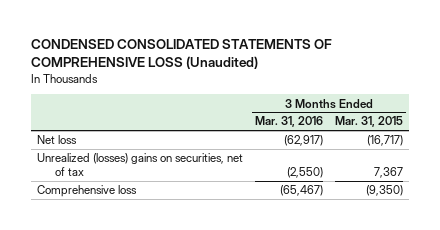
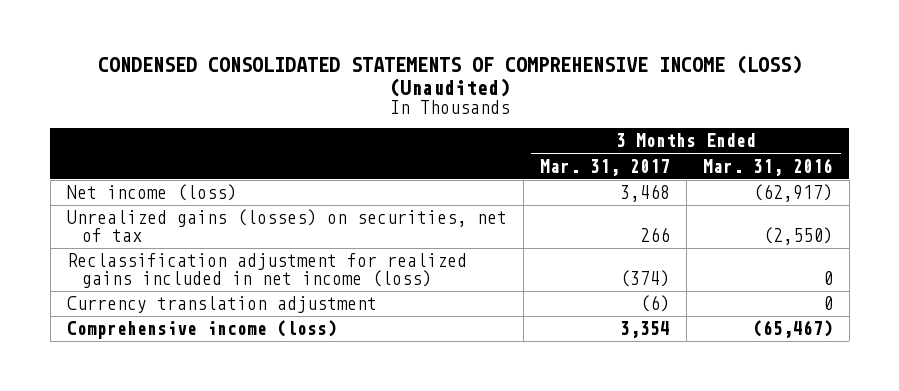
[31,39,333,70] CONDENSED CONSOLIDATED STATEMENTS OF COMPREHENSIVE LOSS (Unaudited) -> [97,55,802,97] CONDENSED CONSOLIDATED STATEMENTS OF COMPREHENSIVE INCOME (LOSS) (Unaudited)
[334,116,403,128] Mar. 31, 2015 -> none
none -> [539,158,670,176] Mar. 31, 2017
[37,135,78,145] Net loss -> [66,184,237,202] Net income (loss)
[37,153,244,177] Unrealized (losses) gains on securities, net of tax -> [66,209,507,243] Unrealized gains (losses) on securities, net of tax
none -> [66,253,467,289] Reclassification adjustment for realized gains included in net income (loss)
none -> [66,296,377,314] Currency translation adjustment
[37,185,138,198] Comprehensive loss -> [66,320,337,340] Comprehensive income (loss)

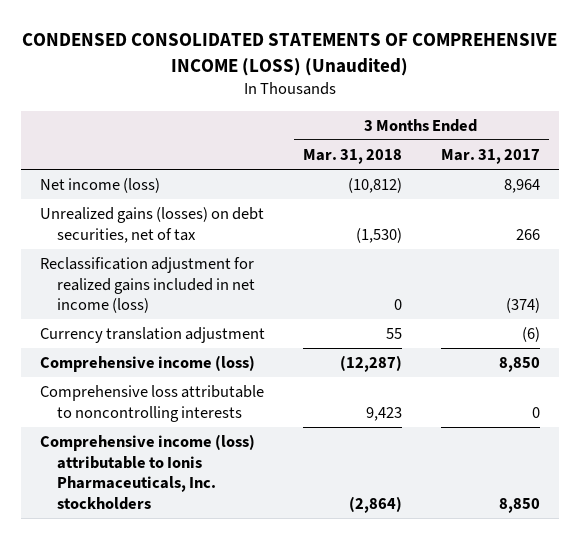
[702,157,833,176] Mar. 31, 2016 -> none
none -> [303,148,403,164] Mar. 31, 2018
[619,184,670,203] 3,468 -> [503,179,540,194] 8,964
[66,209,507,243] Unrealized gains (losses) on securities, net of tax -> [40,207,265,243] Unrealized gains (losses) on debt securities, net of tax
[619,321,670,339] 3,354 -> [498,357,540,373] 8,850
none -> [40,385,265,422] Comprehensive loss attributable to noncontrolling interests
none -> [40,434,256,510] Comprehensive income (loss) attributable to Ionis Pharmaceuticals, Inc. stockholders

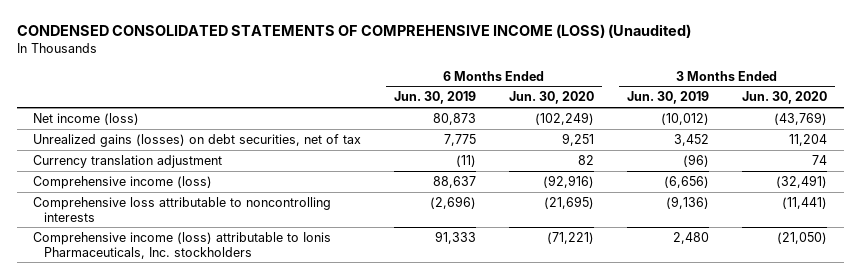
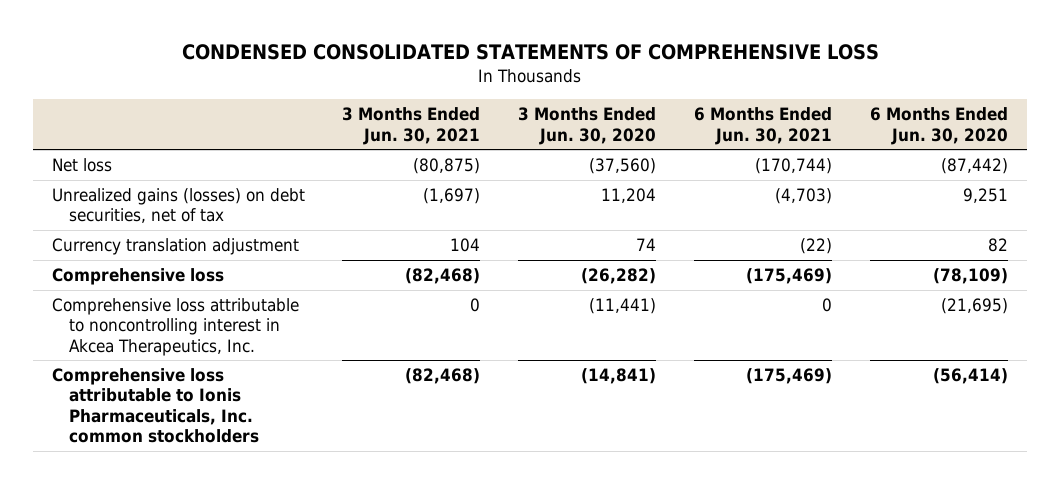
[16,24,691,39] CONDENSED CONSOLIDATED STATEMENTS OF COMPREHENSIVE INCOME (LOSS) (Unaudited) -> [181,44,879,61] CONDENSED CONSOLIDATED STATEMENTS OF COMPREHENSIVE LOSS
[394,91,477,105] Jun. 30, 2019 -> none
[627,91,710,105] Jun. 30, 2019 -> none
none -> [342,107,481,145] 3 Months Ended Jun. 30, 2021
none -> [694,107,833,145] 6 Months Ended Jun. 30, 2021
[33,112,140,125] Net income (loss) -> [51,158,112,173] Net loss
[535,111,595,125] (102,249) -> [941,158,1009,175] (87,442)
[774,111,828,125] (43,769) -> [589,158,657,175] (37,560)
[33,175,213,189] Comprehensive income (loss) -> [51,268,224,286] Comprehensive loss
[543,174,595,188] (92,916) -> [933,268,1009,285] (78,109)
[776,174,828,188] (32,491) -> [581,268,657,285] (26,282)
[33,196,332,222] Comprehensive loss attributable to noncontrolling interests -> [51,298,299,356] Comprehensive loss attributable to noncontrolling interest in Akcea Therapeutics, Inc.
[33,231,332,259] Comprehensive income (loss) attributable to Ionis Pharmaceuticals, Inc. stockholders -> [51,368,260,444] Comprehensive loss attributable to Ionis Pharmaceuticals, Inc. common stockholders
[547,231,595,244] (71,221) -> [933,368,1009,385] (56,414)
[777,231,828,244] (21,050) -> [581,368,657,385] (14,841)

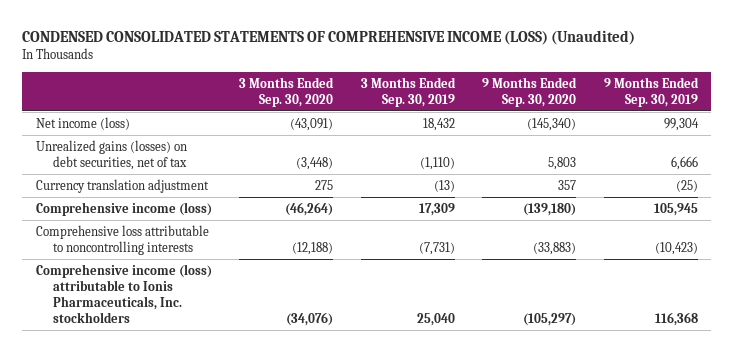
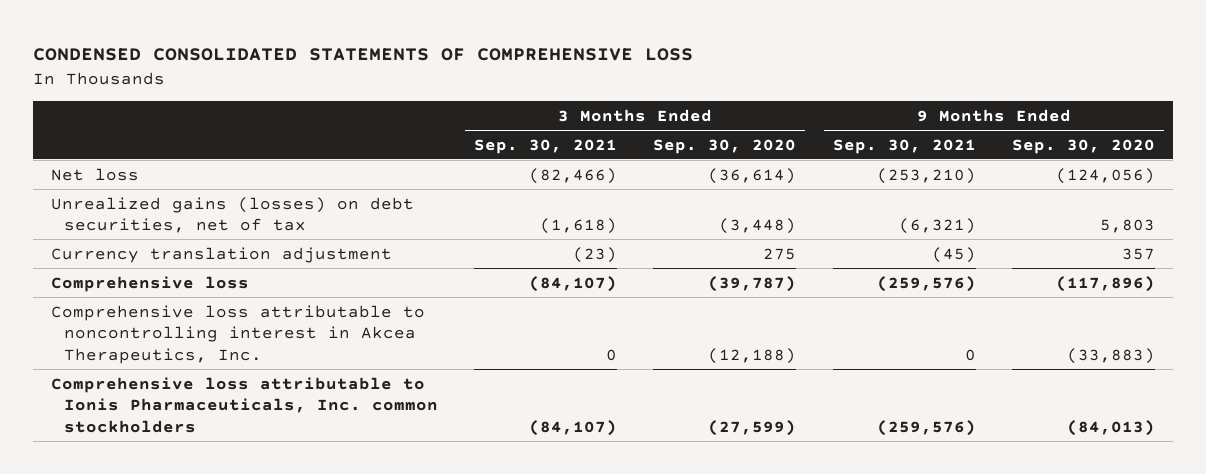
[22,30,636,46] CONDENSED CONSOLIDATED STATEMENTS OF COMPREHENSIVE INCOME (LOSS) (Unaudited) -> [33,48,694,62] CONDENSED CONSOLIDATED STATEMENTS OF COMPREHENSIVE LOSS
[360,76,456,107] 3 Months Ended Sep. 30, 2019 -> none
[603,76,699,107] 9 Months Ended Sep. 30, 2019 -> none
none -> [474,138,618,154] Sep. 30, 2021
none -> [832,138,976,154] Sep. 30, 2021
[35,116,130,130] Net income (loss) -> [51,167,140,181] Net loss
[290,117,334,131] (43,091) -> [708,167,797,184] (36,614)
[527,117,577,131] (145,340) -> [1055,167,1155,184] (124,056)
[35,201,212,216] Comprehensive income (loss) -> [51,275,250,292] Comprehensive loss
[285,201,334,216] (46,264) -> [708,275,797,292] (39,787)
[523,202,577,216] (139,180) -> [1055,275,1155,292] (117,896)
[35,224,209,255] Comprehensive loss attributable to noncontrolling interests -> [51,304,426,364] Comprehensive loss attributable to noncontrolling interest in Akcea Therapeutics, Inc.
[35,263,212,323] Comprehensive income (loss) attributable to Ionis Pharmaceuticals, Inc. stockholders -> [51,376,439,433] Comprehensive loss attributable to Ionis Pharmaceuticals, Inc. common stockholders
[286,311,334,326] (34,076) -> [708,419,797,436] (27,599)
[523,312,577,326] (105,297) -> [1066,419,1155,436] (84,013)

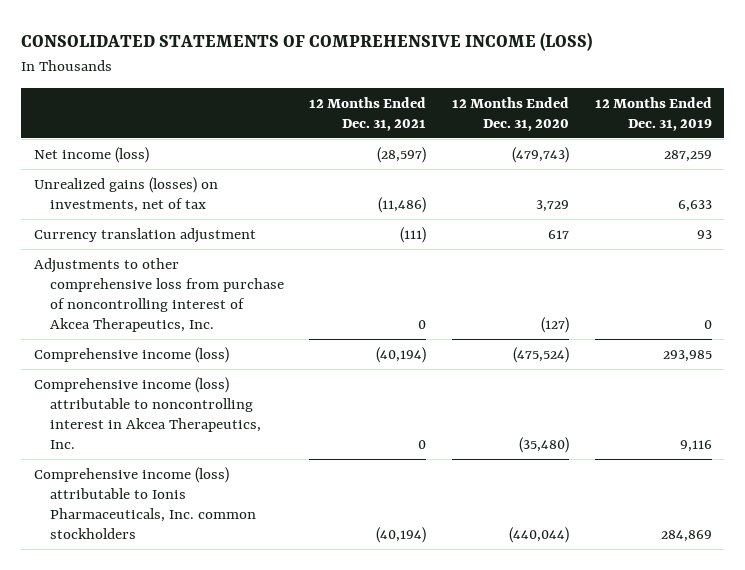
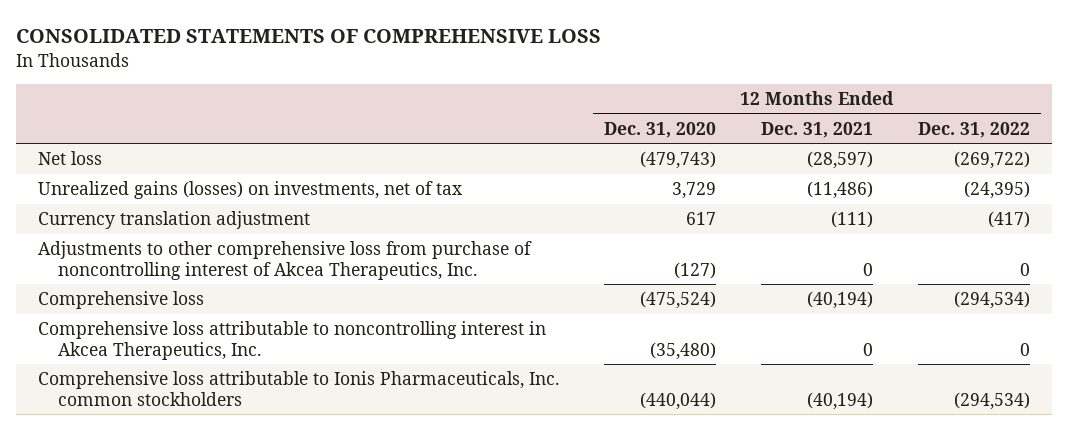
[20,32,592,52] CONSOLIDATED STATEMENTS OF COMPREHENSIVE INCOME (LOSS) -> [15,29,601,44] CONSOLIDATED STATEMENTS OF COMPREHENSIVE LOSS
[594,96,712,131] 12 Months Ended Dec. 31, 2019 -> none
none -> [917,121,1030,138] Dec. 31, 2022
[33,146,149,163] Net income (loss) -> [38,151,103,166] Net loss
[33,346,229,363] Comprehensive income (loss) -> [38,291,205,310] Comprehensive loss
[33,376,261,450] Comprehensive income (loss) attributable to noncontrolling interest in Akcea Therapeutics, Inc. -> [38,321,547,360] Comprehensive loss attributable to noncontrolling interest in Akcea Therapeutics, Inc.
[33,466,256,540] Comprehensive income (loss) attributable to Ionis Pharmaceuticals, Inc. common stockholders -> [38,371,560,406] Comprehensive loss attributable to Ionis Pharmaceuticals, Inc. common stockholders

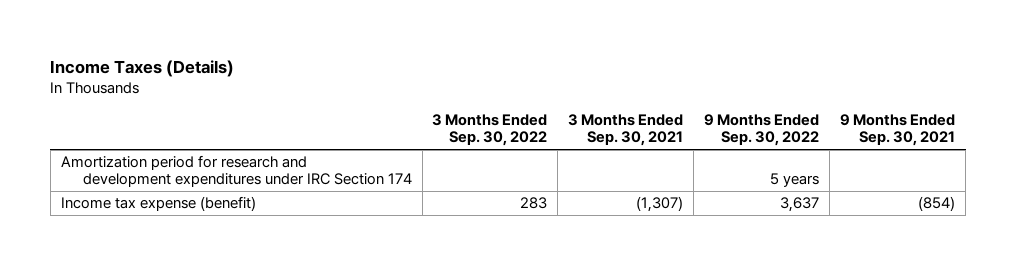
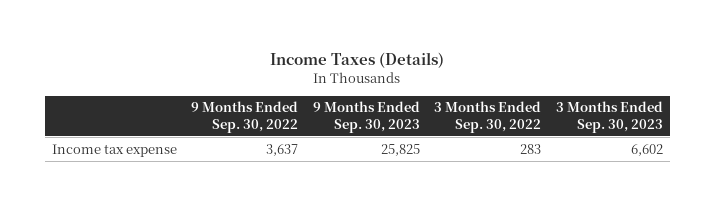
[568,114,684,147] 3 Months Ended Sep. 30, 2021 -> none
[840,114,956,147] 9 Months Ended Sep. 30, 2021 -> none
none -> [312,101,420,133] 9 Months Ended Sep. 30, 2023
none -> [555,101,663,133] 3 Months Ended Sep. 30, 2023
[60,155,412,188] Amortization period for research and development expenditures under IRC Section 174 -> none
[60,196,256,212] Income tax expense (benefit) -> [52,143,178,157] Income tax expense

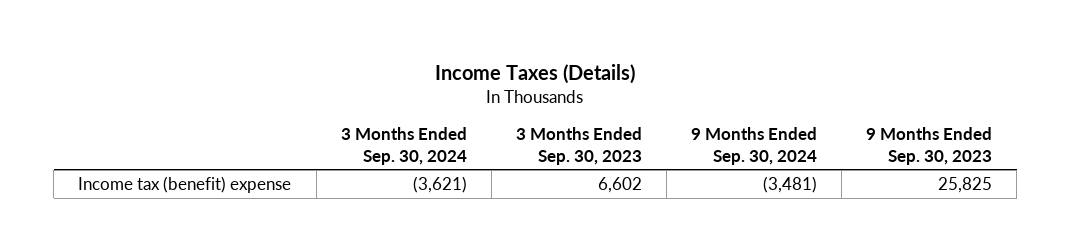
[191,101,299,133] 9 Months Ended Sep. 30, 2022 -> none
[434,101,542,133] 3 Months Ended Sep. 30, 2022 -> none
none -> [340,126,467,165] 3 Months Ended Sep. 30, 2024
none -> [691,126,818,165] 9 Months Ended Sep. 30, 2024
[52,143,178,157] Income tax expense -> [78,175,292,193] Income tax (benefit) expense

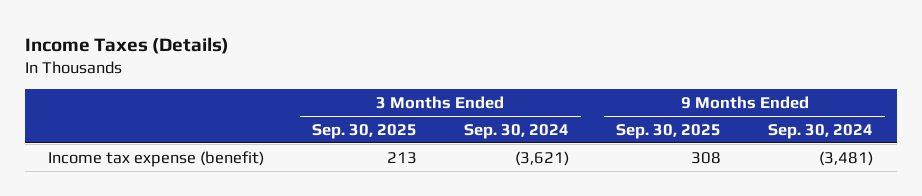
[515,126,642,165] 3 Months Ended Sep. 30, 2023 -> none
[866,126,993,165] 9 Months Ended Sep. 30, 2023 -> none
none -> [311,123,417,139] Sep. 30, 2025
none -> [615,123,721,139] Sep. 30, 2025
[78,175,292,193] Income tax (benefit) expense -> [48,150,265,167] Income tax expense (benefit)

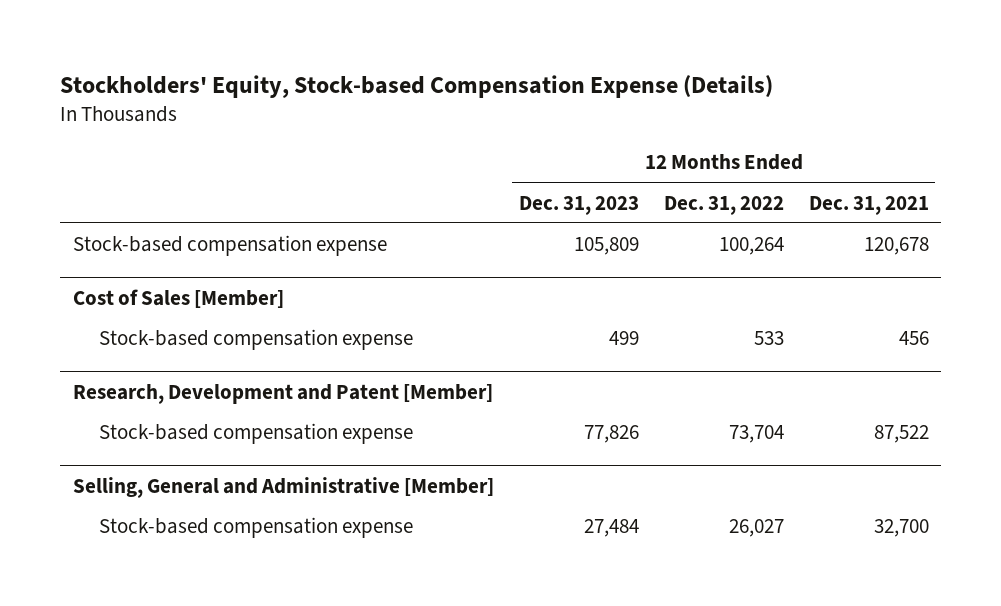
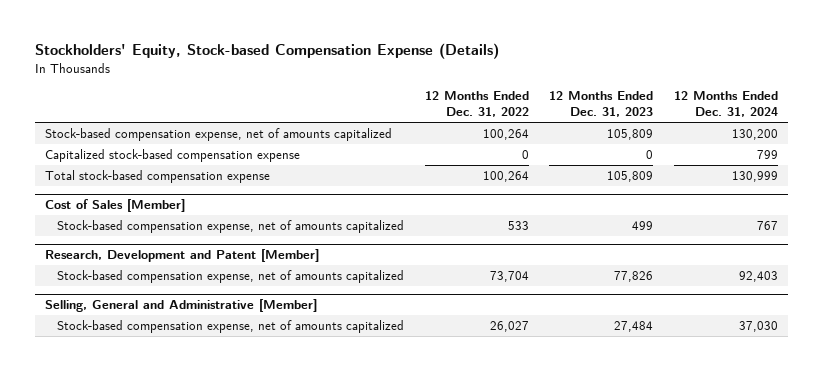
[808,195,929,215] Dec. 31, 2021 -> none
none -> [674,91,779,118] 12 Months Ended Dec. 31, 2024
[72,235,387,257] Stock-based compensation expense -> [45,127,393,141] Stock-based compensation expense, net of amounts capitalized
none -> [45,148,301,162] Capitalized stock-based compensation expense
none -> [45,169,271,183] Total stock-based compensation expense
[98,329,413,351] Stock-based compensation expense -> [56,219,404,233] Stock-based compensation expense, net of amounts capitalized
[98,423,413,445] Stock-based compensation expense -> [56,269,404,283] Stock-based compensation expense, net of amounts capitalized
[98,517,413,539] Stock-based compensation expense -> [56,319,404,333] Stock-based compensation expense, net of amounts capitalized

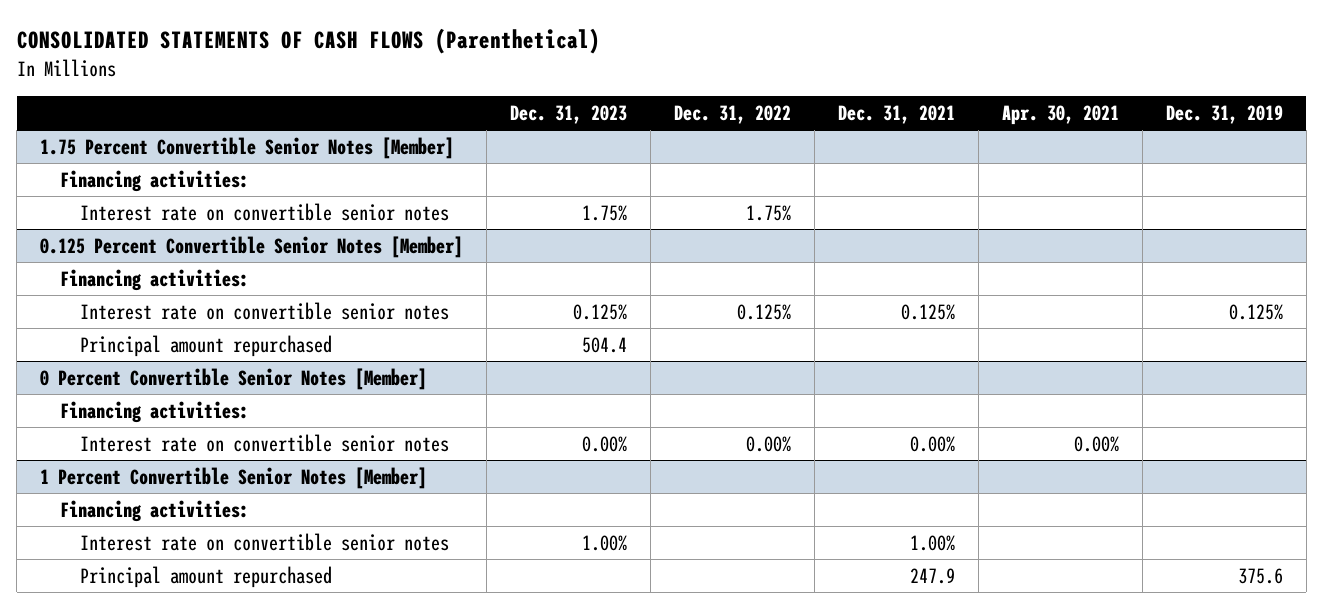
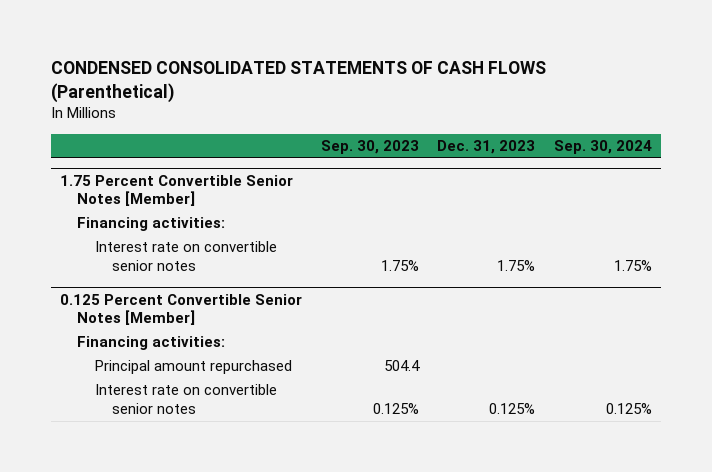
[16,28,600,55] CONSOLIDATED STATEMENTS OF CASH FLOWS (Parenthetical) -> [50,61,546,103] CONDENSED CONSOLIDATED STATEMENTS OF CASH FLOWS (Parenthetical)
[673,105,791,125] Dec. 31, 2022 -> none
[837,105,955,125] Dec. 31, 2021 -> none
[1001,105,1119,126] Apr. 30, 2021 -> none
[1165,105,1283,125] Dec. 31, 2019 -> none
none -> [320,140,419,155] Sep. 30, 2023
none -> [553,140,652,155] Sep. 30, 2024
[80,334,333,357] Principal amount repurchased -> none
[40,367,428,390] 0 Percent Convertible Senior Notes [Member] -> none
[60,400,250,423] Financing activities: -> none
[80,433,450,452] Interest rate on convertible senior notes -> none
[40,466,428,489] 1 Percent Convertible Senior Notes [Member] -> none
[60,499,250,522] Financing activities: -> none
[80,532,450,551] Interest rate on convertible senior notes -> none
[80,301,450,320] Interest rate on convertible senior notes -> [94,384,277,414] Interest rate on convertible senior notes

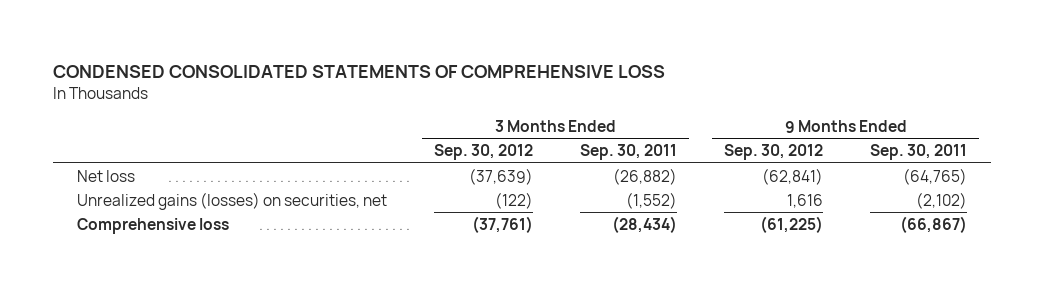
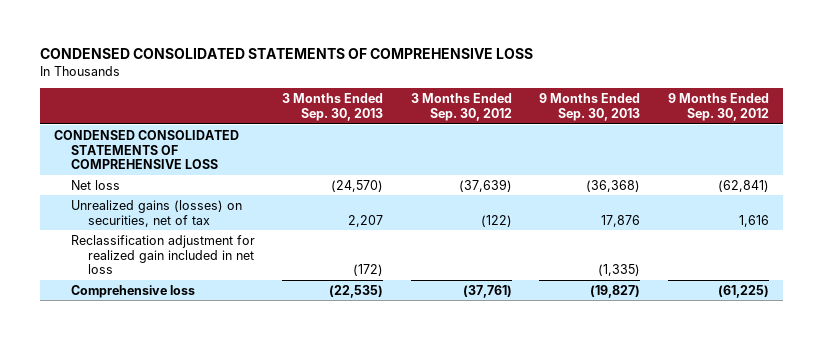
[580,144,678,161] Sep. 30, 2011 -> none
[870,144,968,161] Sep. 30, 2011 -> none
none -> [282,93,384,122] 3 Months Ended Sep. 30, 2013
none -> [539,93,641,122] 9 Months Ended Sep. 30, 2013
none -> [53,129,239,170] CONDENSED CONSOLIDATED STATEMENTS OF COMPREHENSIVE LOSS
[76,191,387,210] Unrealized gains (losses) on securities, net -> [70,199,242,227] Unrealized gains (losses) on securities, net of tax
none -> [70,234,255,275] Reclassification adjustment for realized gain included in net loss

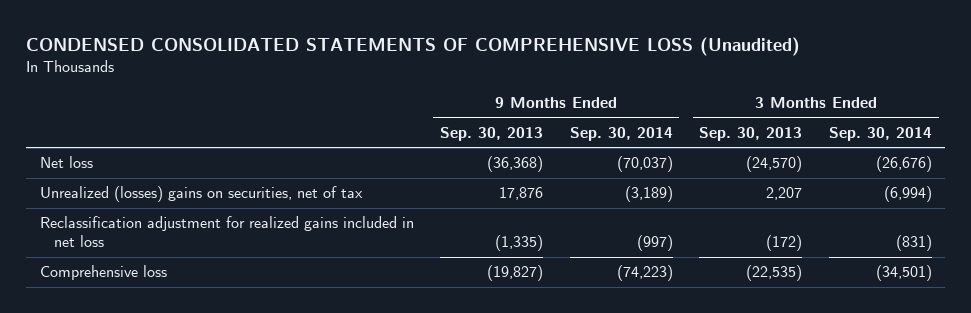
[40,48,534,60] CONDENSED CONSOLIDATED STATEMENTS OF COMPREHENSIVE LOSS -> [26,36,801,56] CONDENSED CONSOLIDATED STATEMENTS OF COMPREHENSIVE LOSS (Unaudited)
[410,93,512,122] 3 Months Ended Sep. 30, 2012 -> none
[667,93,769,122] 9 Months Ended Sep. 30, 2012 -> none
none -> [569,126,673,141] Sep. 30, 2014
none -> [828,126,932,141] Sep. 30, 2014
[53,129,239,170] CONDENSED CONSOLIDATED STATEMENTS OF COMPREHENSIVE LOSS -> none
[70,199,242,227] Unrealized gains (losses) on securities, net of tax -> [39,186,363,203] Unrealized (losses) gains on securities, net of tax
[70,234,255,275] Reclassification adjustment for realized gain included in net loss -> [39,216,414,248] Reclassification adjustment for realized gains included in net loss

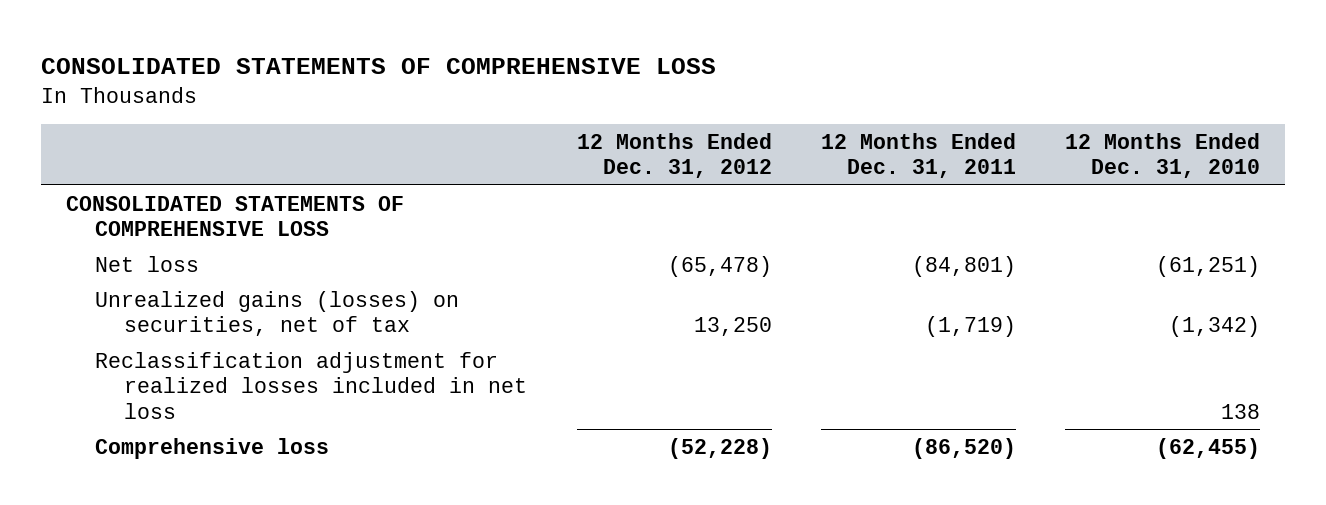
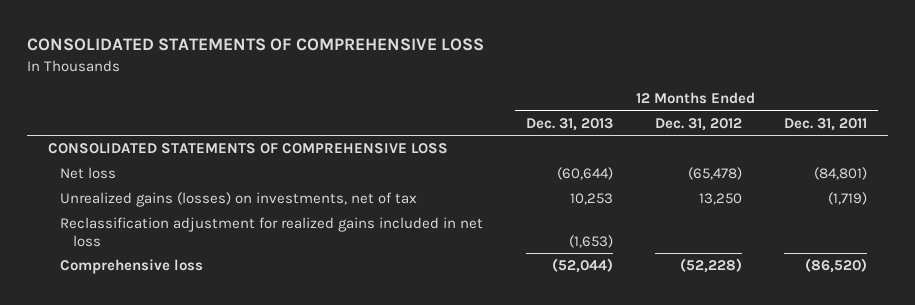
[1065,132,1261,179] 12 Months Ended Dec. 31, 2010 -> none
none -> [525,117,613,131] Dec. 31, 2013
[94,290,459,337] Unrealized gains (losses) on securities, net of tax -> [60,192,418,208] Unrealized gains (losses) on investments, net of tax
[94,351,528,419] Reclassification adjustment for realized losses included in net loss -> [60,217,484,247] Reclassification adjustment for realized gains included in net loss

